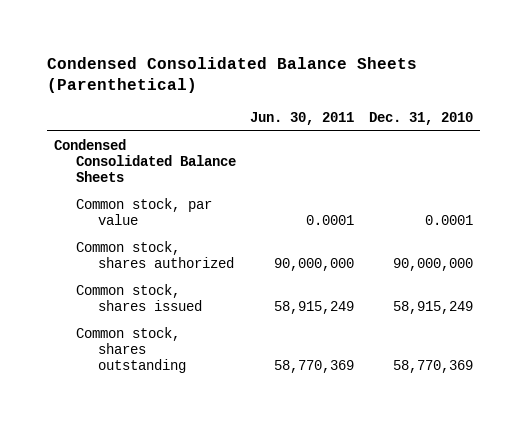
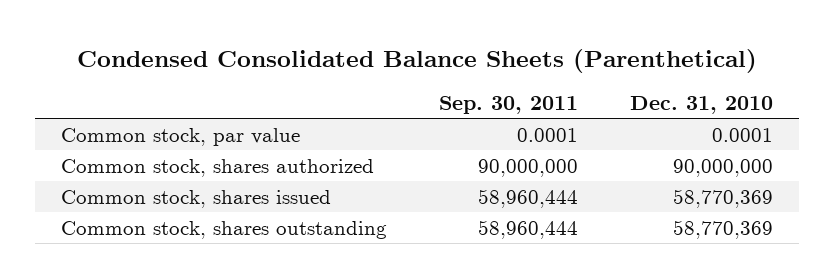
[250,112,355,126] Jun. 30, 2011 -> none
none -> [438,95,578,114] Sep. 30, 2011
[54,138,237,183] Condensed Consolidated Balance Sheets -> none
[392,301,473,315] 58,915,249 -> [672,188,773,208] 58,770,369

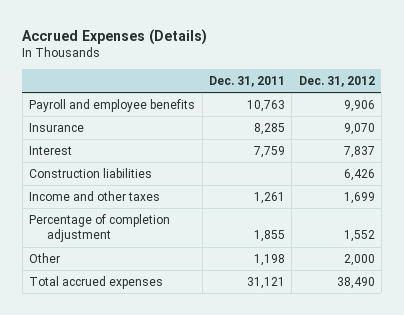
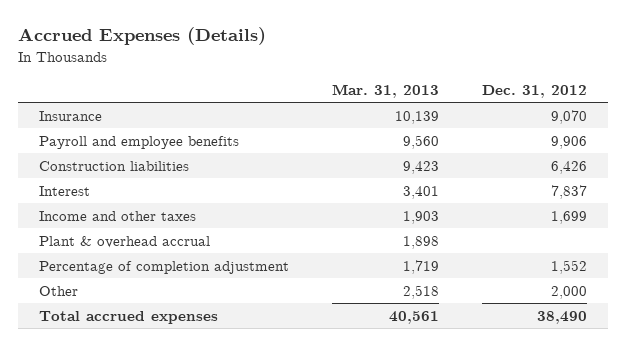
[208,76,285,88] Dec. 31, 2011 -> none
none -> [332,83,440,98] Mar. 31, 2013
[29,98,196,112] Payroll and employee benefits -> [39,135,240,149] Payroll and employee benefits
[29,145,73,155] Interest -> [39,185,91,196] Interest
none -> [39,235,211,248] Plant & overhead accrual

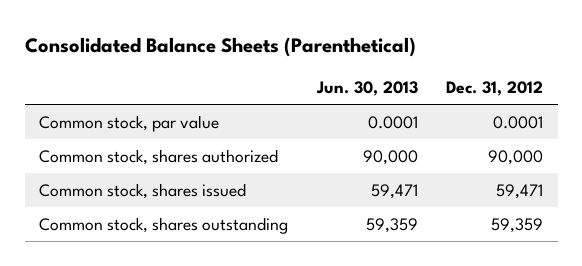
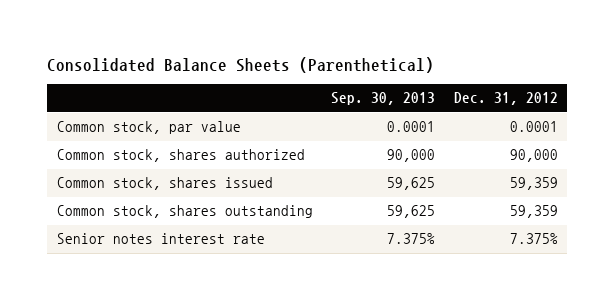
[315,80,418,96] Jun. 30, 2013 -> none
none -> [331,92,436,106] Sep. 30, 2013
[496,183,544,199] 59,471 -> [509,177,558,191] 59,359
none -> [56,233,265,245] Senior notes interest rate

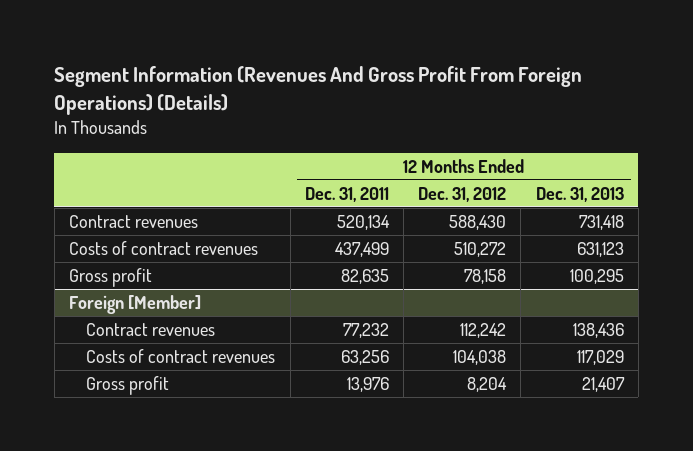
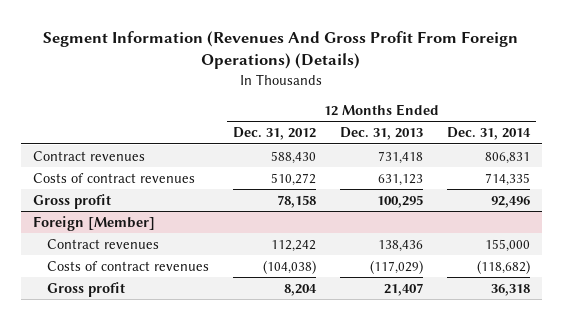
[304,186,389,202] Dec. 31, 2011 -> none
none -> [447,127,532,141] Dec. 31, 2014
[453,350,507,366] 104,038 -> [263,259,317,274] (104,038)
[576,350,624,366] 117,029 -> [370,259,424,274] (117,029)

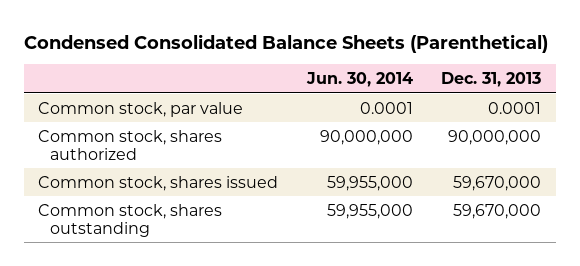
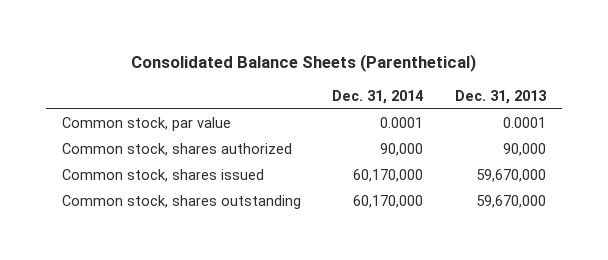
[24,33,549,53] Condensed Consolidated Balance Sheets (Parenthetical) -> [130,54,476,73] Consolidated Balance Sheets (Parenthetical)
[305,72,413,88] Jun. 30, 2014 -> none
none -> [332,89,424,104] Dec. 31, 2014
[448,129,542,145] 90,000,000 -> [502,143,546,157] 90,000

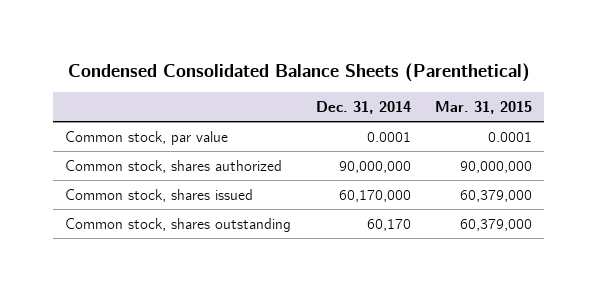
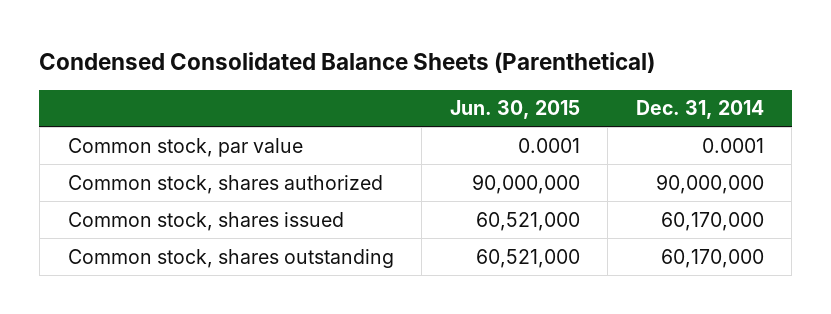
[434,100,532,114] Mar. 31, 2015 -> none
none -> [449,100,580,120] Jun. 30, 2015
[366,218,411,231] 60,170 -> [660,248,764,268] 60,170,000

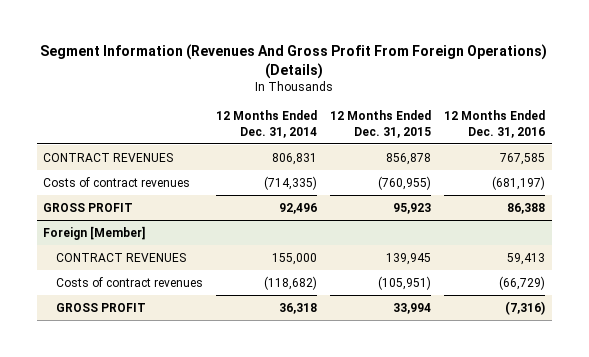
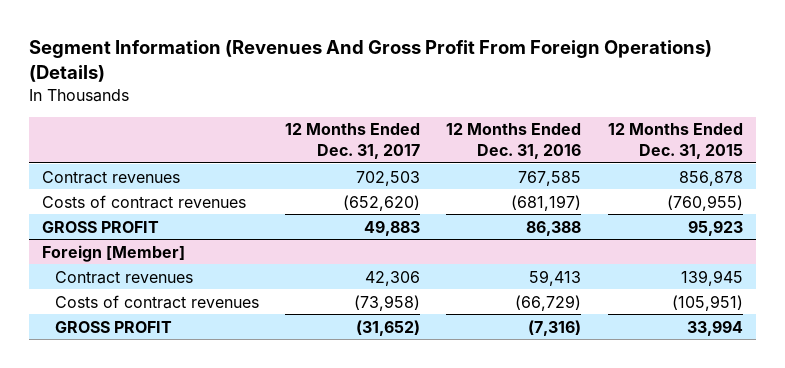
[216,110,318,138] 12 Months Ended Dec. 31, 2014 -> none
none -> [284,123,420,159] 12 Months Ended Dec. 31, 2017
[43,152,174,162] CONTRACT REVENUES -> [42,170,181,184] Contract revenues
[56,252,187,262] CONTRACT REVENUES -> [54,270,193,284] Contract revenues

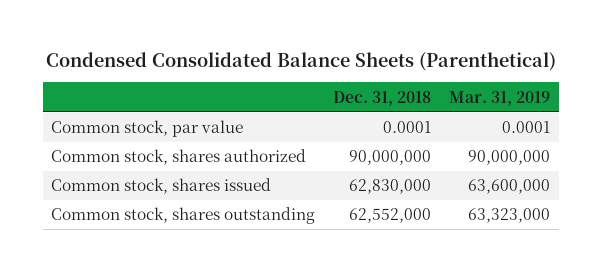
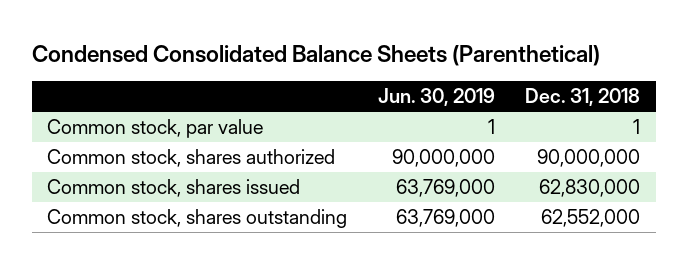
[448,90,550,106] Mar. 31, 2019 -> none
none -> [377,88,495,107] Jun. 30, 2019
[383,121,432,134] 0.0001 -> [633,118,641,134] 1

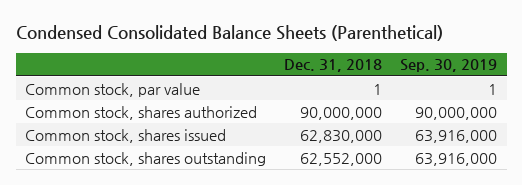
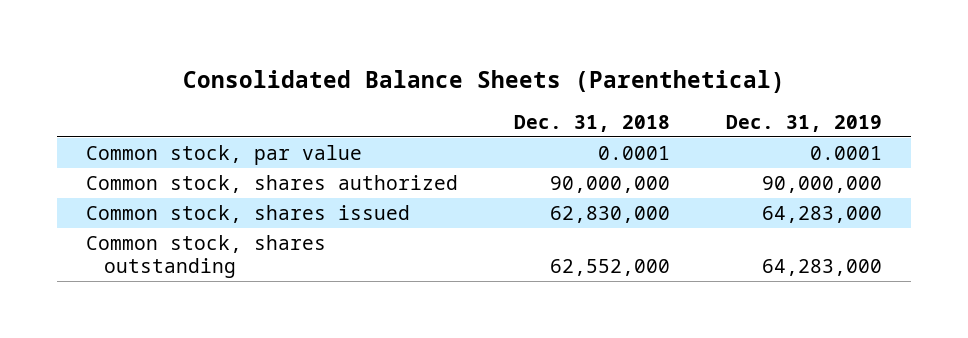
[15,25,443,42] Condensed Consolidated Balance Sheets (Parenthetical) -> [182,69,785,93] Consolidated Balance Sheets (Parenthetical)
[400,59,498,73] Sep. 30, 2019 -> none
none -> [726,114,883,132] Dec. 31, 2019
[373,83,383,95] 1 -> [597,145,670,160] 0.0001

